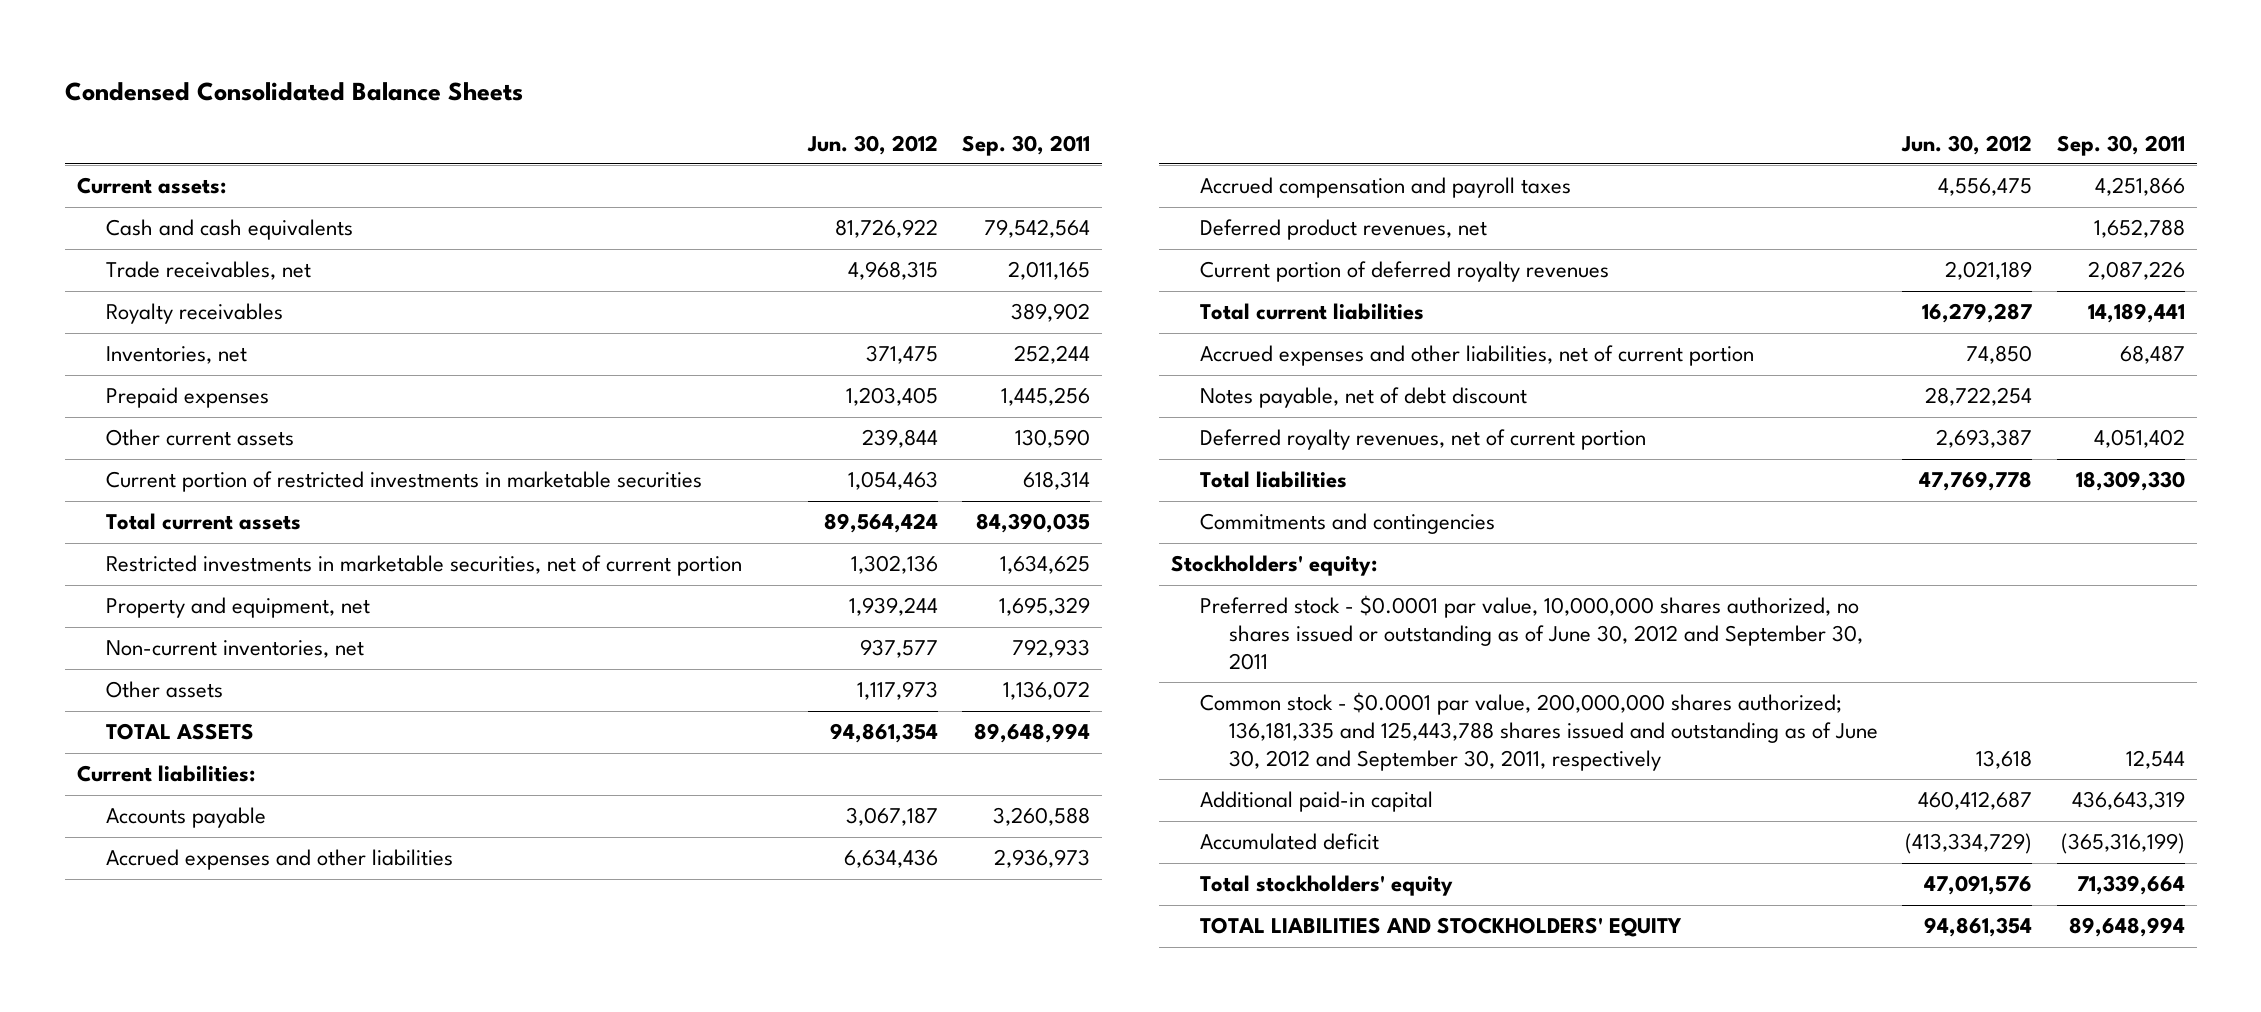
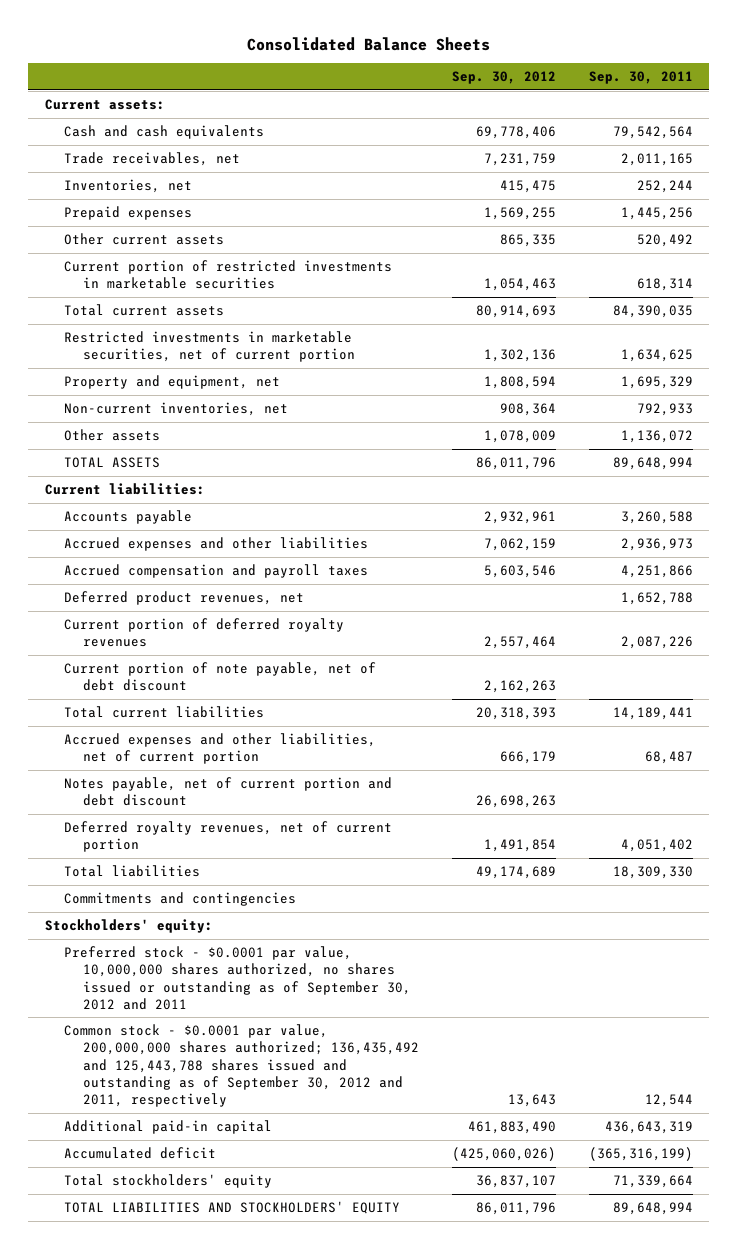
[64,81,523,101] Condensed Consolidated Balance Sheets -> [246,36,490,51] Consolidated Balance Sheets
[806,134,938,155] Jun. 30, 2012 -> none
none -> [452,71,557,85] Sep. 30, 2012
[105,303,283,325] Royalty receivables -> none
[1015,429,1091,449] 130,590 -> [636,234,693,248] 520,492
none -> [64,662,377,692] Current portion of note payable, net of debt discount
[1199,387,1527,409] Notes payable, net of debt discount -> [64,777,393,807] Notes payable, net of current portion and debt discount
[1199,595,1863,671] Preferred stock - $0.0001 par value, 10,000,000 shares authorized, no shares issued or outstanding as of June 30, 2012 and September 30, 2011 -> [64,946,412,1010] Preferred stock - $0.0001 par value, 10,000,000 shares authorized, no shares issued or outstanding as of September 30, 2012 and 2011
[1199,692,1878,772] Common stock - $0.0001 par value, 200,000,000 shares authorized; 136,181,335 and 125,443,788 shares issued and outstanding as of June 30, 2012 and September 30, 2011, respectively -> [64,1024,420,1108] Common stock - $0.0001 par value, 200,000,000 shares authorized; 136,435,492 and 125,443,788 shares issued and outstanding as of September 30, 2012 and 2011, respectively

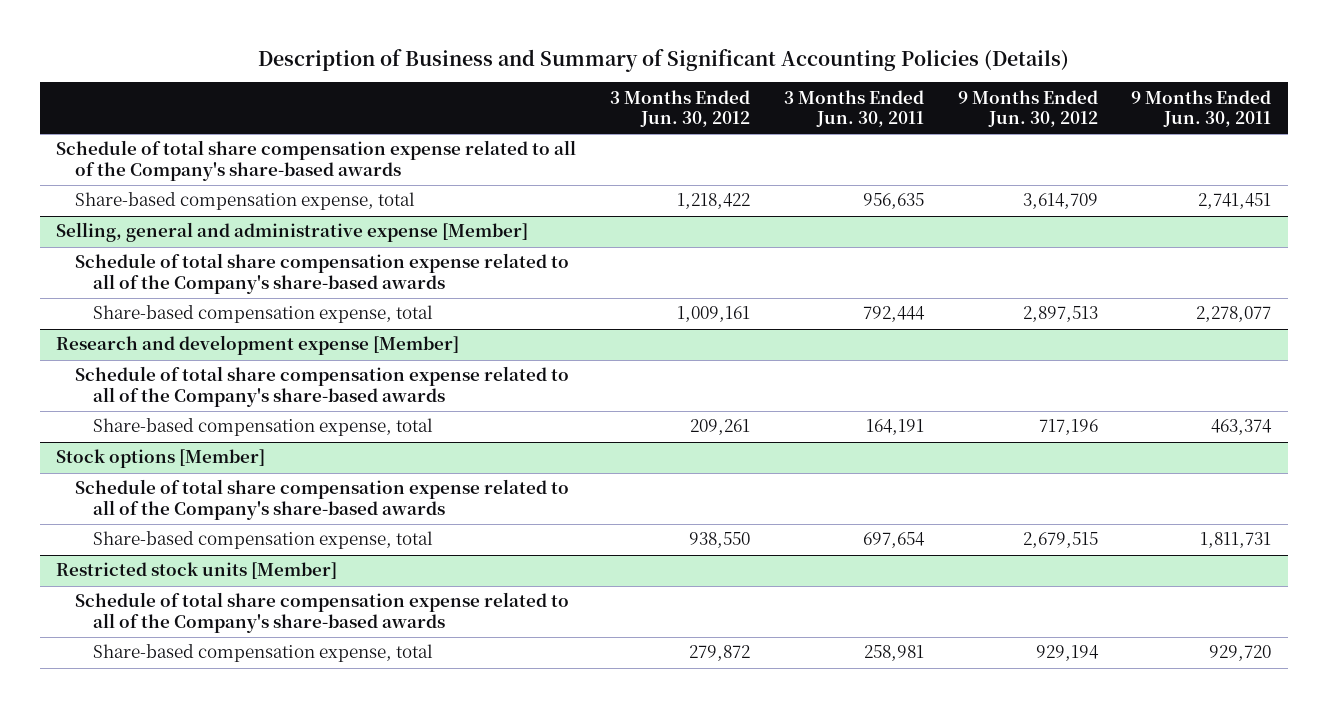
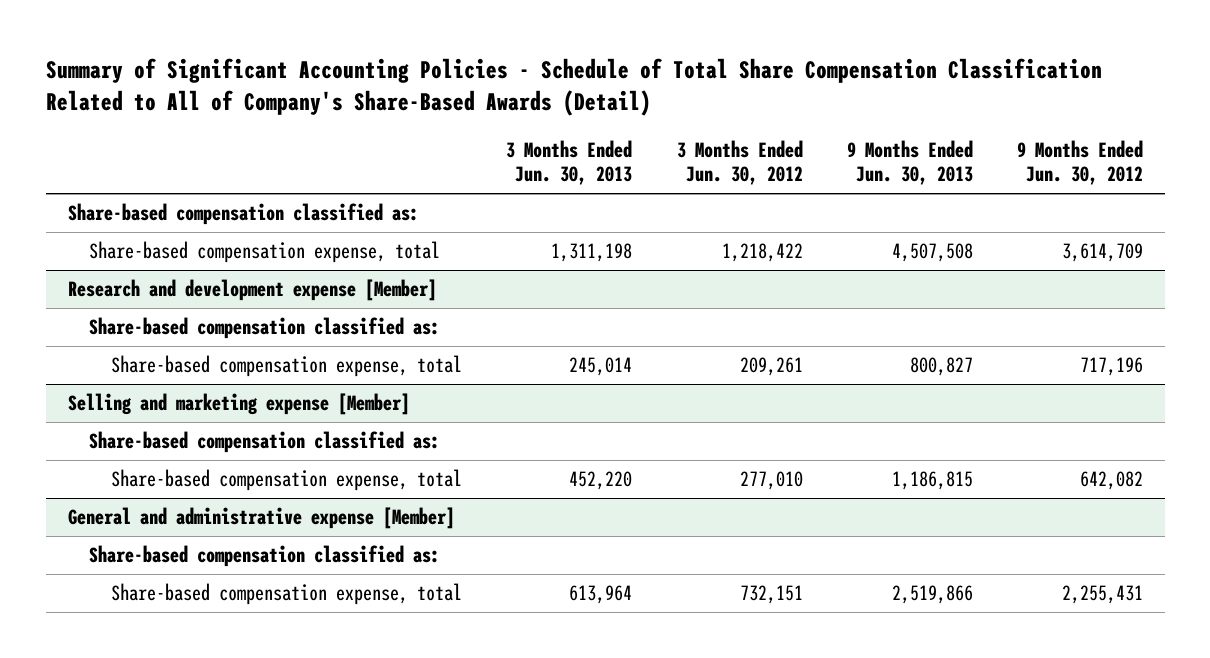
[257,48,1069,72] Description of Business and Summary of Significant Accounting Policies (Details) -> [45,57,1102,116] Summary of Significant Accounting Policies - Schedule of Total Share Compensation Classification Related to All of Company's Share-Based Awards (Detail)
[783,89,924,128] 3 Months Ended Jun. 30, 2011 -> none
[1131,89,1272,128] 9 Months Ended Jun. 30, 2011 -> none
none -> [506,139,633,186] 3 Months Ended Jun. 30, 2013
none -> [846,139,973,186] 9 Months Ended Jun. 30, 2013
[56,140,577,181] Schedule of total share compensation expense related to all of the Company's share-based awards -> none
none -> [67,203,419,226] Share-based compensation classified as:
[56,222,529,243] Selling, general and administrative expense [Member] -> none
[74,253,569,294] Schedule of total share compensation expense related to all of the Company's share-based awards -> none
[93,305,434,324] Share-based compensation expense, total -> none
[74,366,569,407] Schedule of total share compensation expense related to all of the Company's share-based awards -> none
none -> [89,317,441,340] Share-based compensation classified as:
[56,449,266,469] Stock options [Member] -> none
[74,479,569,520] Schedule of total share compensation expense related to all of the Company's share-based awards -> none
[56,562,338,580] Restricted stock units [Member] -> none
[74,592,569,633] Schedule of total share compensation expense related to all of the Company's share-based awards -> none
none -> [67,393,410,416] Selling and marketing expense [Member]
none -> [89,431,441,454] Share-based compensation classified as:
[689,532,751,549] 938,550 -> [739,471,803,491] 277,010
[1022,532,1098,549] 2,679,515 -> [1079,471,1143,491] 642,082
none -> [67,507,455,530] General and administrative expense [Member]
none -> [89,545,441,568] Share-based compensation classified as:
[689,645,751,662] 279,872 -> [739,585,803,605] 732,151
[1035,645,1099,662] 929,194 -> [1061,585,1143,605] 2,255,431

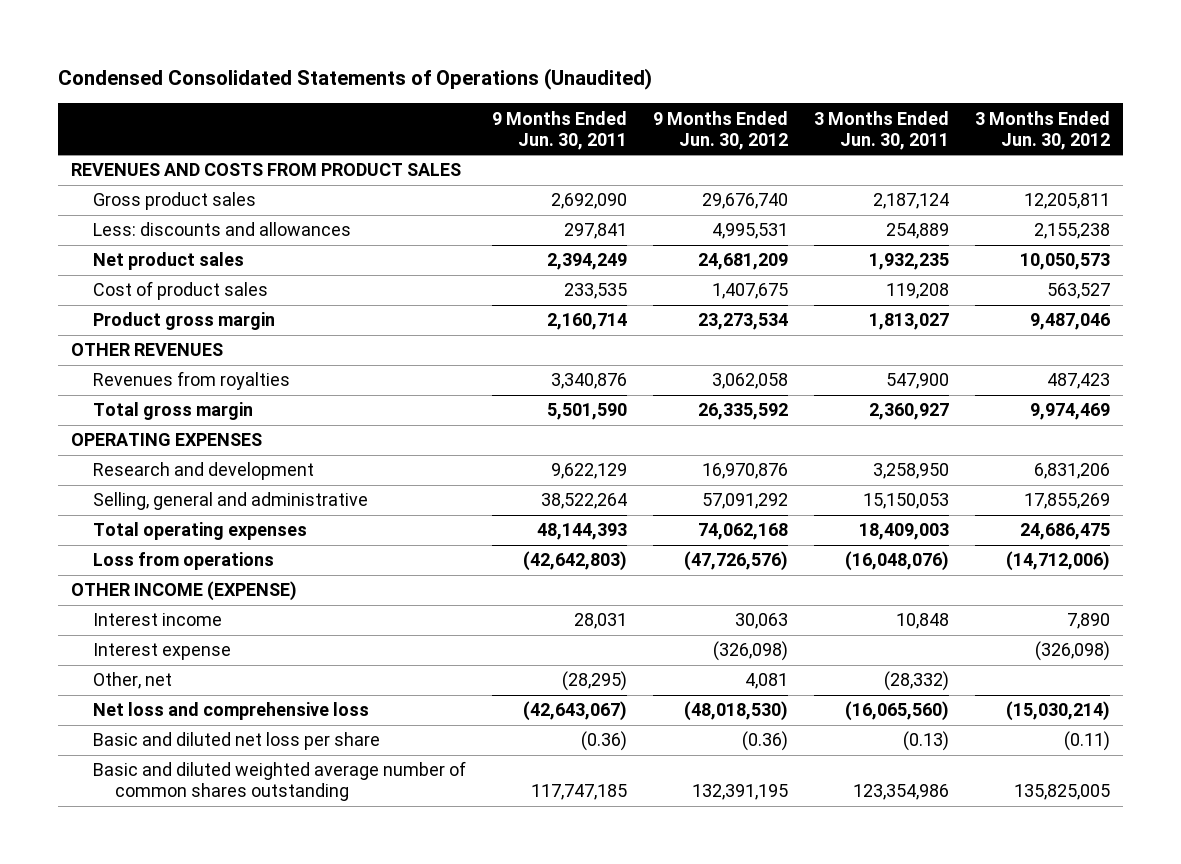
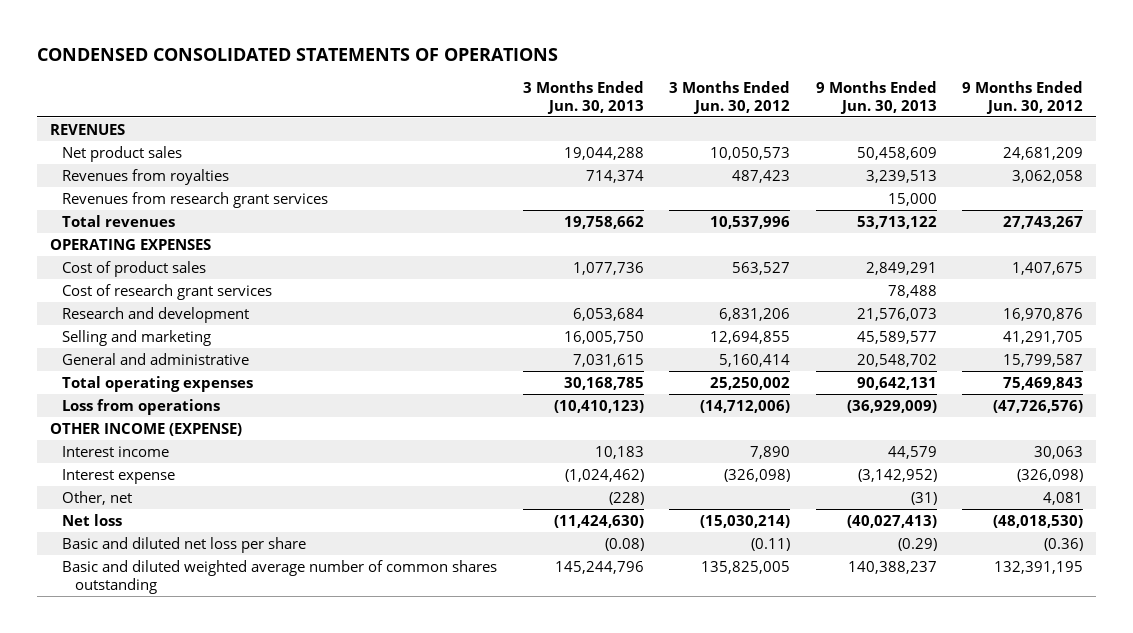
[57,68,652,91] Condensed Consolidated Statements of Operations (Unaudited) -> [36,47,558,61] CONDENSED CONSOLIDATED STATEMENTS OF OPERATIONS
[491,110,627,150] 9 Months Ended Jun. 30, 2011 -> none
[813,110,949,150] 3 Months Ended Jun. 30, 2011 -> none
none -> [522,80,644,114] 3 Months Ended Jun. 30, 2013
none -> [815,80,937,114] 9 Months Ended Jun. 30, 2013
[70,163,461,177] REVENUES AND COSTS FROM PRODUCT SALES -> none
[92,192,256,211] Gross product sales -> none
[92,222,351,237] Less: discounts and allowances -> none
none -> [49,123,125,135] REVENUES
[92,312,275,331] Product gross margin -> none
[70,343,223,357] OTHER REVENUES -> none
[92,402,253,421] Total gross margin -> none
none -> [62,191,329,208] Revenues from research grant services
none -> [62,214,176,227] Total revenues
[92,281,268,301] Cost of product sales -> [62,260,207,277] Cost of product sales
none -> [62,283,273,300] Cost of research grant services
none -> [62,329,212,346] Selling and marketing
[92,492,368,511] Selling, general and administrative -> [62,352,250,365] General and administrative
[701,493,788,510] 57,091,292 -> [1002,353,1083,367] 15,799,587
[1023,493,1110,510] 17,855,269 -> [719,353,791,367] 5,160,414
[697,523,788,541] 74,062,168 -> [1002,376,1083,390] 75,469,843
[1019,523,1110,541] 24,686,475 -> [710,376,791,390] 25,250,002
[92,702,369,721] Net loss and comprehensive loss -> [62,513,123,526] Net loss

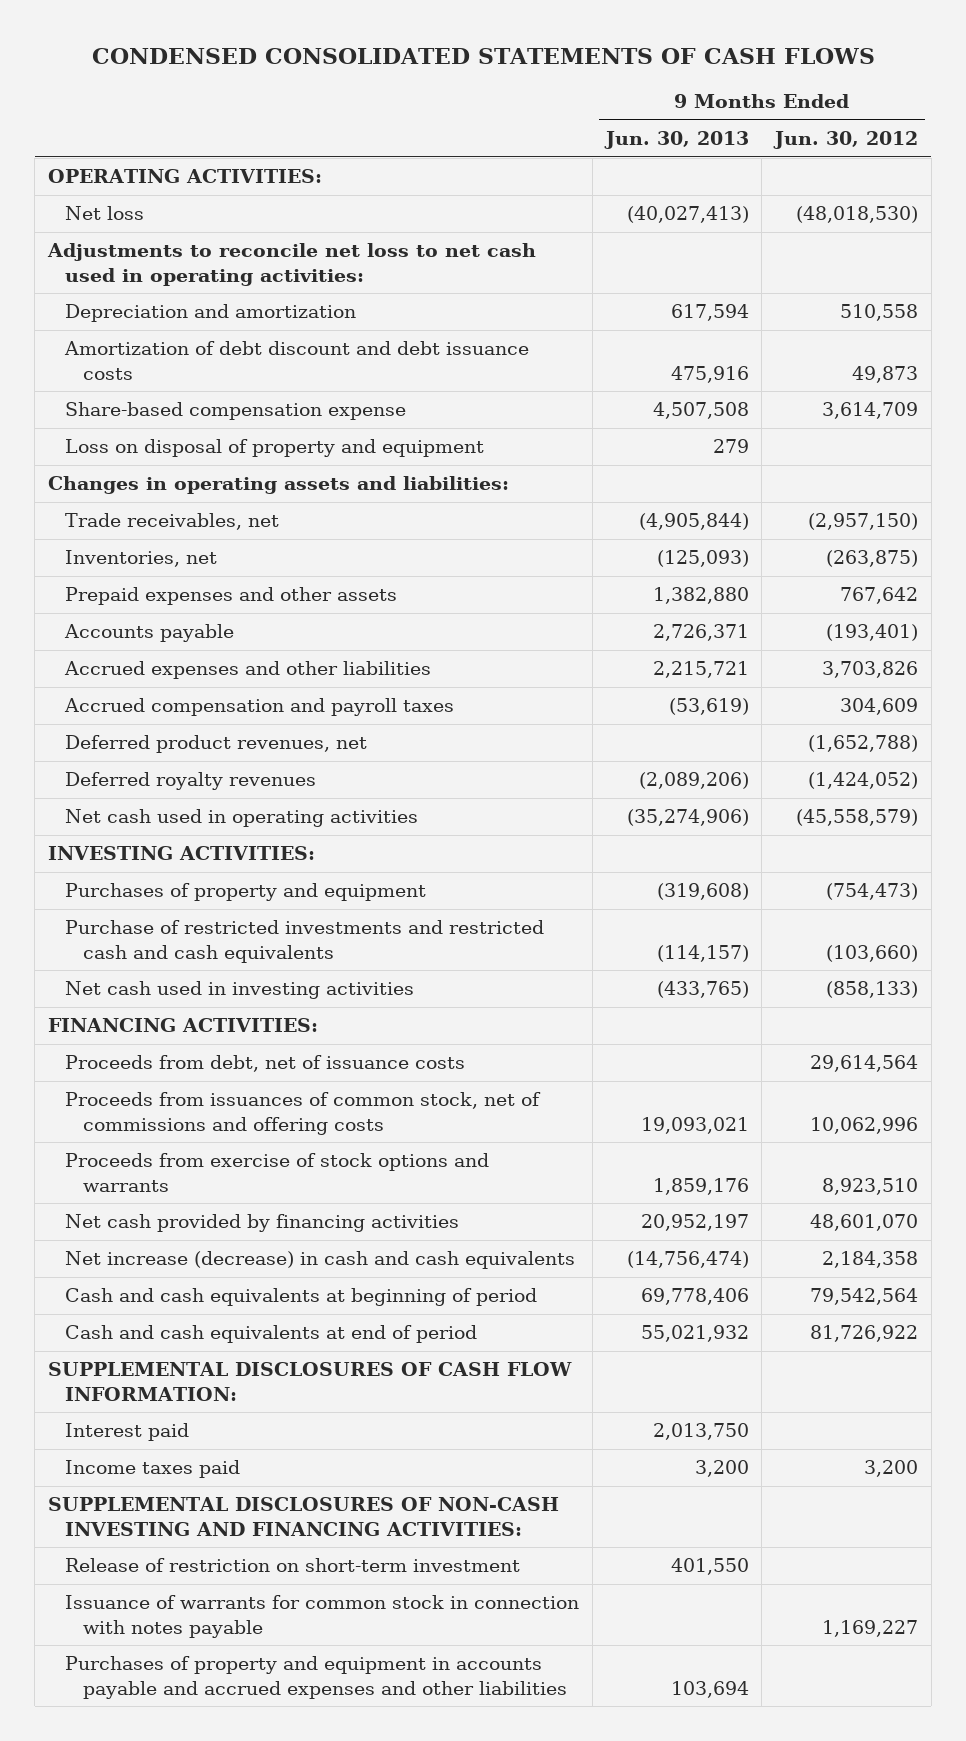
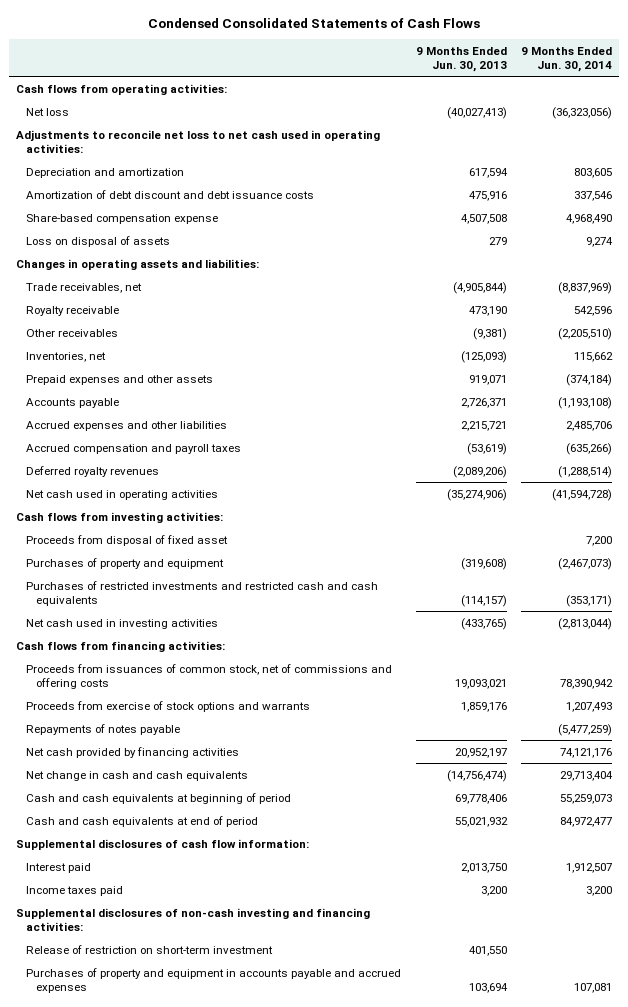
[92,48,876,65] CONDENSED CONSOLIDATED STATEMENTS OF CASH FLOWS -> [148,17,481,28] Condensed Consolidated Statements of Cash Flows
[773,131,919,150] Jun. 30, 2012 -> none
none -> [520,46,612,72] 9 Months Ended Jun. 30, 2014
[48,169,323,184] OPERATING ACTIVITIES: -> [16,83,228,95] Cash flows from operating activities:
[65,439,485,458] Loss on disposal of property and equipment -> [26,235,171,247] Loss on disposal of assets
none -> [26,305,120,316] Royalty receivable
none -> [26,328,119,337] Other receivables
[652,587,749,605] 1,382,880 -> [468,374,507,385] 919,071
[65,735,368,754] Deferred product revenues, net -> none
[48,846,316,861] INVESTING ACTIVITIES: -> [16,511,224,523] Cash flows from investing activities:
none -> [26,534,229,546] Proceeds from disposal of fixed asset
[65,920,545,963] Purchase of restricted investments and restricted cash and cash equivalents -> [26,580,379,606] Purchases of restricted investments and restricted cash and cash equivalents
[65,1055,466,1073] Proceeds from debt, net of issuance costs -> none
[48,1018,319,1033] FINANCING ACTIVITIES: -> [16,640,226,652] Cash flows from financing activities:
none -> [26,723,181,735] Repayments of notes payable
[65,1251,576,1270] Net increase (decrease) in cash and cash equivalents -> [26,770,249,781] Net change in cash and cash equivalents
[48,1362,573,1401] SUPPLEMENTAL DISCLOSURES OF CASH FLOW INFORMATION: -> [16,838,310,850] Supplemental disclosures of cash flow information:
[48,1497,560,1536] SUPPLEMENTAL DISCLOSURES OF NON-CASH INVESTING AND FINANCING ACTIVITIES: -> [16,907,371,931] Supplemental disclosures of non-cash investing and financing activities:
[65,1595,580,1638] Issuance of warrants for common stock in connection with notes payable -> none
[65,1656,567,1699] Purchases of property and equipment in accounts payable and accrued expenses and other liabilities -> [26,967,402,993] Purchases of property and equipment in accounts payable and accrued expenses

